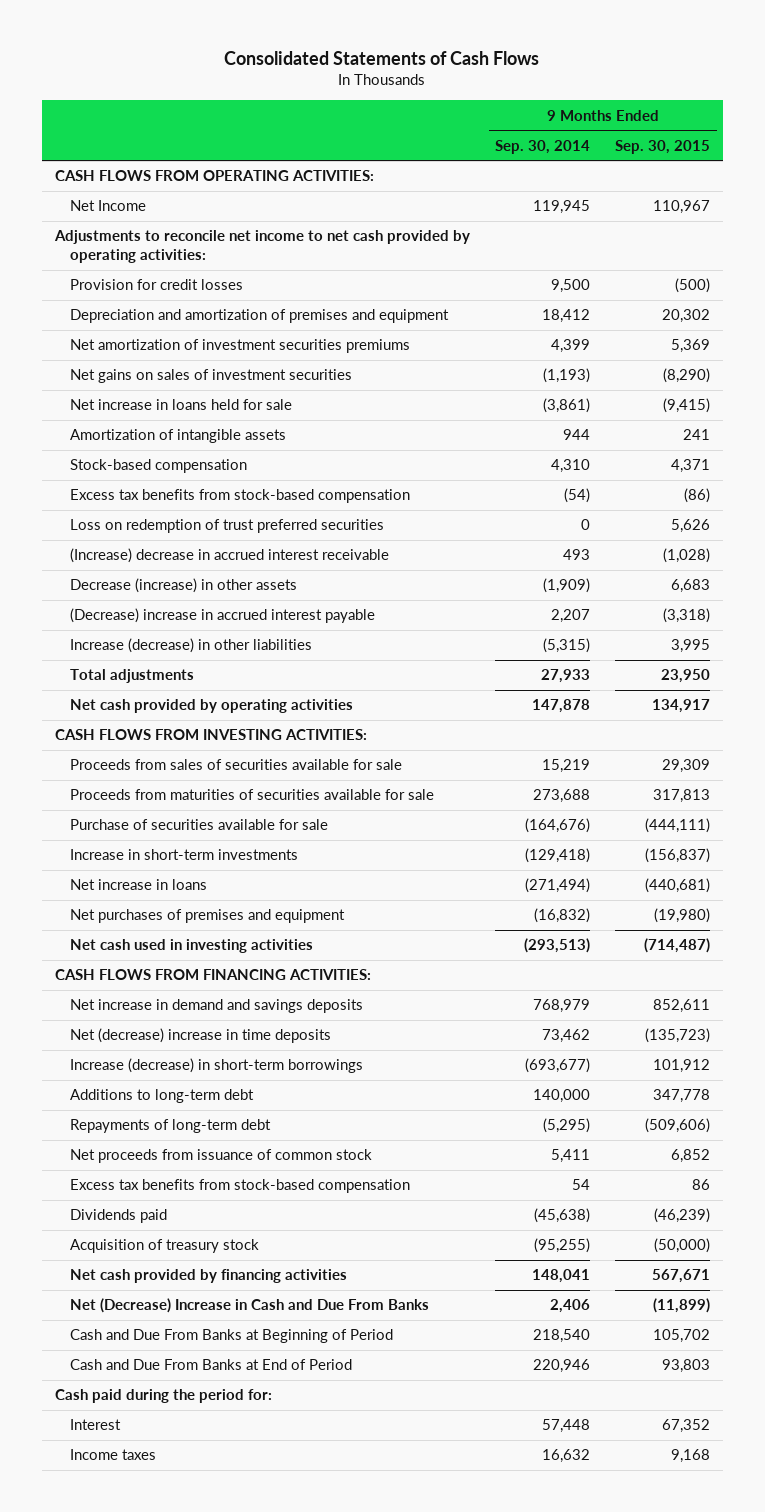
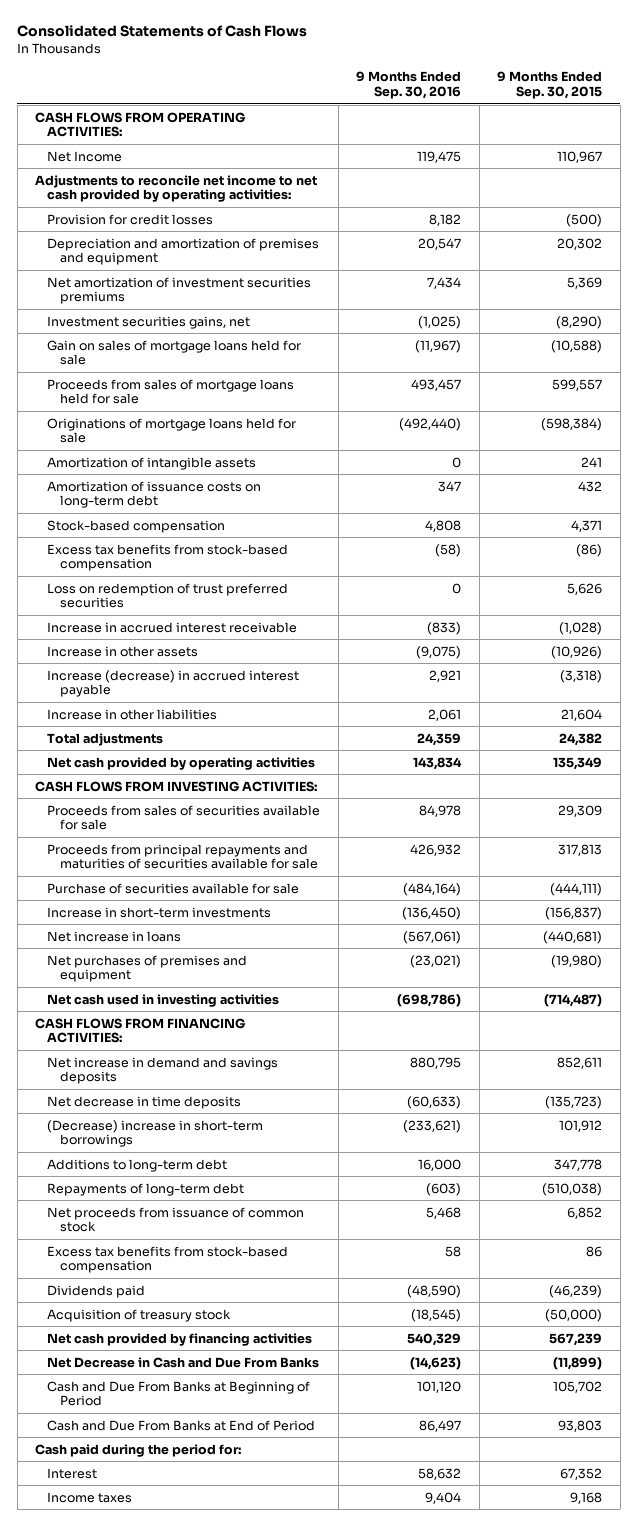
[494,139,590,154] Sep. 30, 2014 -> none
none -> [356,71,462,99] 9 Months Ended Sep. 30, 2016
[70,369,353,384] Net gains on sales of investment securities -> [47,315,251,329] Investment securities gains, net
[70,399,293,411] Net increase in loans held for sale -> [47,339,302,366] Gain on sales of mortgage loans held for sale
[663,398,711,414] (9,415) -> [551,339,603,353] (10,588)
none -> [47,378,295,405] Proceeds from sales of mortgage loans held for sale
none -> [47,417,297,444] Originations of mortgage loans held for sale
none -> [47,480,262,509] Amortization of issuance costs on long-term debt
[70,548,390,564] (Increase) decrease in accrued interest receivable -> [47,621,298,633] Increase in accrued interest receivable
[70,578,298,594] Decrease (increase) in other assets -> [47,645,199,657] Increase in other assets
[671,579,711,594] 6,683 -> [551,645,603,659] (10,926)
[70,608,376,624] (Decrease) increase in accrued interest payable -> [47,669,300,698] Increase (decrease) in accrued interest payable
[70,638,313,654] Increase (decrease) in other liabilities -> [47,708,218,720] Increase in other liabilities
[671,639,711,654] 3,995 -> [561,708,603,721] 21,604
[661,669,711,684] 23,950 -> [559,732,603,746] 24,382
[652,699,711,714] 134,917 -> [553,756,603,770] 135,349
[70,789,435,801] Proceeds from maturities of securities available for sale -> [47,843,318,870] Proceeds from principal repayments and maturities of securities available for sale
[70,1028,332,1044] Net (decrease) increase in time deposits -> [47,1095,242,1109] Net decrease in time deposits
[70,1058,364,1074] Increase (decrease) in short-term borrowings -> [47,1119,264,1148] (Decrease) increase in short-term borrowings
[645,1118,711,1134] (509,606) -> [542,1182,603,1196] (510,038)
[652,1269,711,1284] 567,671 -> [549,1332,603,1346] 567,239
[70,1298,430,1314] Net (Decrease) Increase in Cash and Due From Banks -> [47,1356,320,1368] Net Decrease in Cash and Due From Banks

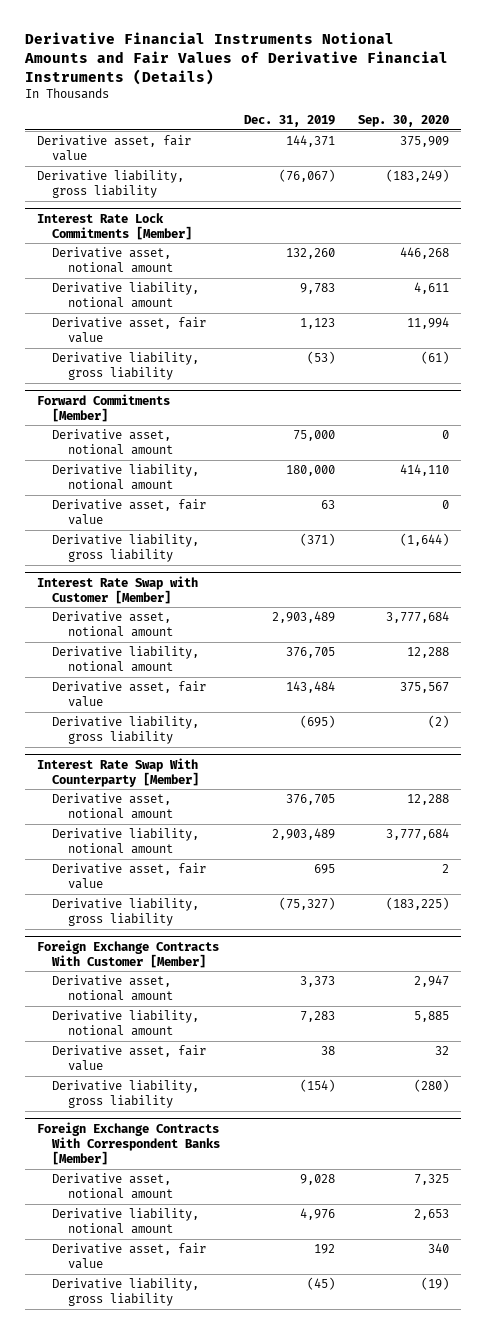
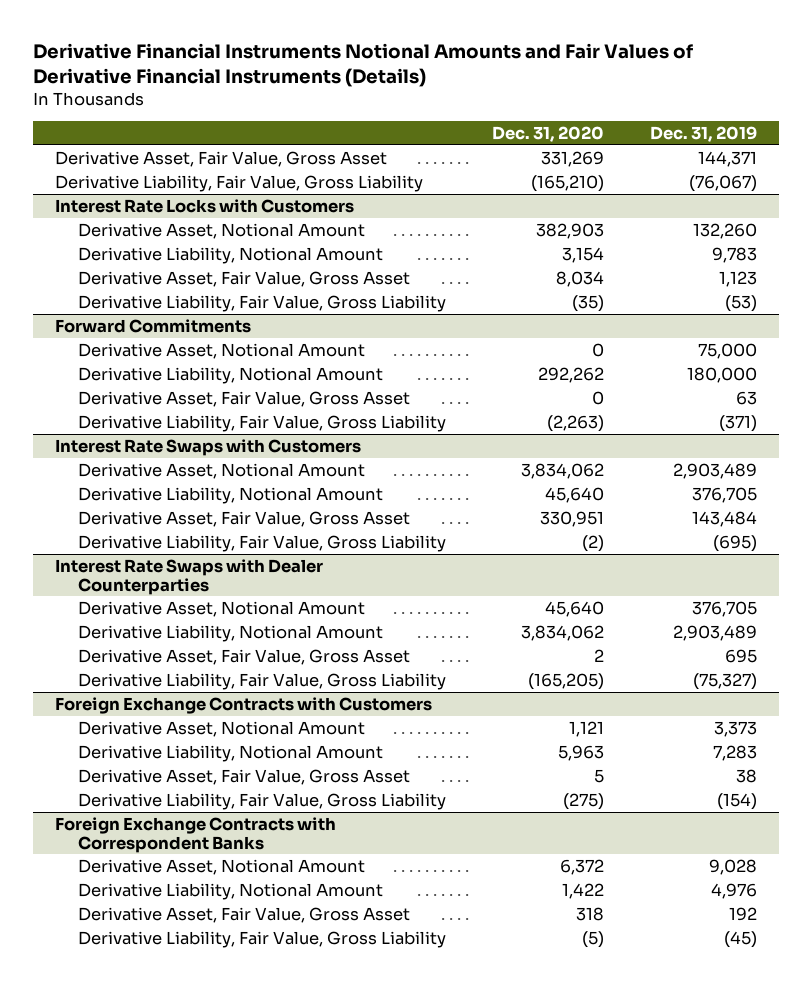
[357,115,449,128] Sep. 30, 2020 -> none
none -> [491,125,604,142] Dec. 31, 2020
[36,134,191,162] Derivative asset, fair value -> [55,150,388,167] Derivative Asset, Fair Value, Gross Asset
[36,169,184,199] Derivative liability, gross liability -> [55,174,424,192] Derivative Liability, Fair Value, Gross Liability
[36,212,193,240] Interest Rate Lock Commitments [Member] -> [55,198,355,213] Interest Rate Locks with Customers
[52,246,173,274] Derivative asset, notional amount -> [78,222,366,239] Derivative Asset, Notional Amount
[52,281,200,309] Derivative liability, notional amount -> [78,246,384,264] Derivative Liability, Notional Amount
[52,316,207,344] Derivative asset, fair value -> [78,270,411,287] Derivative Asset, Fair Value, Gross Asset
[52,351,200,381] Derivative liability, gross liability -> [78,294,447,312] Derivative Liability, Fair Value, Gross Liability
[36,393,170,422] Forward Commitments [Member] -> [55,318,252,333] Forward Commitments
[52,428,173,456] Derivative asset, notional amount -> [78,342,366,359] Derivative Asset, Notional Amount
[52,463,200,491] Derivative liability, notional amount -> [78,366,384,384] Derivative Liability, Notional Amount
[52,498,207,526] Derivative asset, fair value -> [78,390,411,407] Derivative Asset, Fair Value, Gross Asset
[52,533,200,563] Derivative liability, gross liability -> [78,414,447,432] Derivative Liability, Fair Value, Gross Liability
[36,575,198,604] Interest Rate Swap with Customer [Member] -> [55,438,362,456] Interest Rate Swaps with Customers
[52,610,173,638] Derivative asset, notional amount -> [78,462,366,479] Derivative Asset, Notional Amount
[52,645,200,673] Derivative liability, notional amount -> [78,486,384,504] Derivative Liability, Notional Amount
[52,680,207,708] Derivative asset, fair value -> [78,510,411,527] Derivative Asset, Fair Value, Gross Asset
[52,715,200,745] Derivative liability, gross liability -> [78,534,447,552] Derivative Liability, Fair Value, Gross Liability
[36,757,200,787] Interest Rate Swap With Counterparty [Member] -> [55,558,324,595] Interest Rate Swaps with Dealer Counterparties
[52,792,173,820] Derivative asset, notional amount -> [78,600,366,617] Derivative Asset, Notional Amount
[52,827,200,855] Derivative liability, notional amount -> [78,624,384,642] Derivative Liability, Notional Amount
[52,862,207,890] Derivative asset, fair value -> [78,648,411,665] Derivative Asset, Fair Value, Gross Asset
[52,897,200,927] Derivative liability, gross liability -> [78,672,447,690] Derivative Liability, Fair Value, Gross Liability
[36,939,219,968] Foreign Exchange Contracts With Customer [Member] -> [55,696,433,714] Foreign Exchange Contracts with Customers
[52,974,173,1002] Derivative asset, notional amount -> [78,720,366,737] Derivative Asset, Notional Amount
[52,1009,200,1037] Derivative liability, notional amount -> [78,744,384,762] Derivative Liability, Notional Amount
[52,1044,207,1072] Derivative asset, fair value -> [78,768,411,785] Derivative Asset, Fair Value, Gross Asset
[52,1079,200,1109] Derivative liability, gross liability -> [78,792,447,810] Derivative Liability, Fair Value, Gross Liability
[36,1121,221,1166] Foreign Exchange Contracts With Correspondent Banks [Member] -> [55,816,337,853] Foreign Exchange Contracts with Correspondent Banks
[52,1172,173,1200] Derivative asset, notional amount -> [78,858,366,875] Derivative Asset, Notional Amount
[52,1207,200,1235] Derivative liability, notional amount -> [78,882,384,900] Derivative Liability, Notional Amount
[52,1242,207,1270] Derivative asset, fair value -> [78,906,411,923] Derivative Asset, Fair Value, Gross Asset
[52,1277,200,1307] Derivative liability, gross liability -> [78,930,447,948] Derivative Liability, Fair Value, Gross Liability

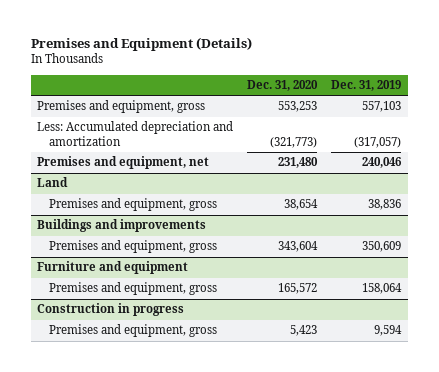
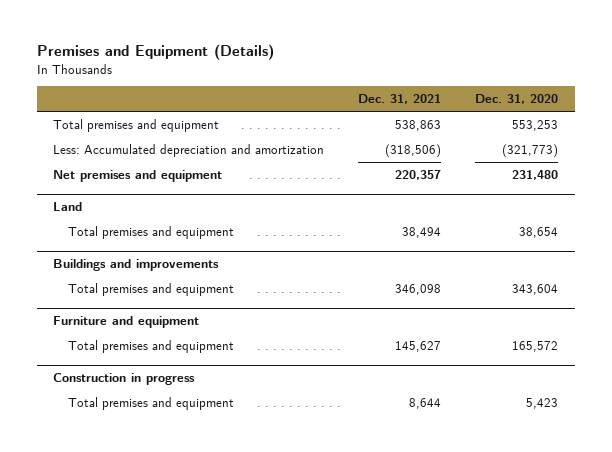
[331,80,402,92] Dec. 31, 2019 -> none
none -> [358,94,442,105] Dec. 31, 2021
[37,100,206,114] Premises and equipment, gross -> [53,118,220,132] Total premises and equipment
[37,156,210,170] Premises and equipment, net -> [53,169,223,182] Net premises and equipment
[48,198,217,212] Premises and equipment, gross -> [67,225,234,239] Total premises and equipment
[48,240,217,254] Premises and equipment, gross -> [67,282,234,296] Total premises and equipment
[48,282,217,296] Premises and equipment, gross -> [67,339,234,353] Total premises and equipment
[48,324,217,338] Premises and equipment, gross -> [67,396,234,410] Total premises and equipment

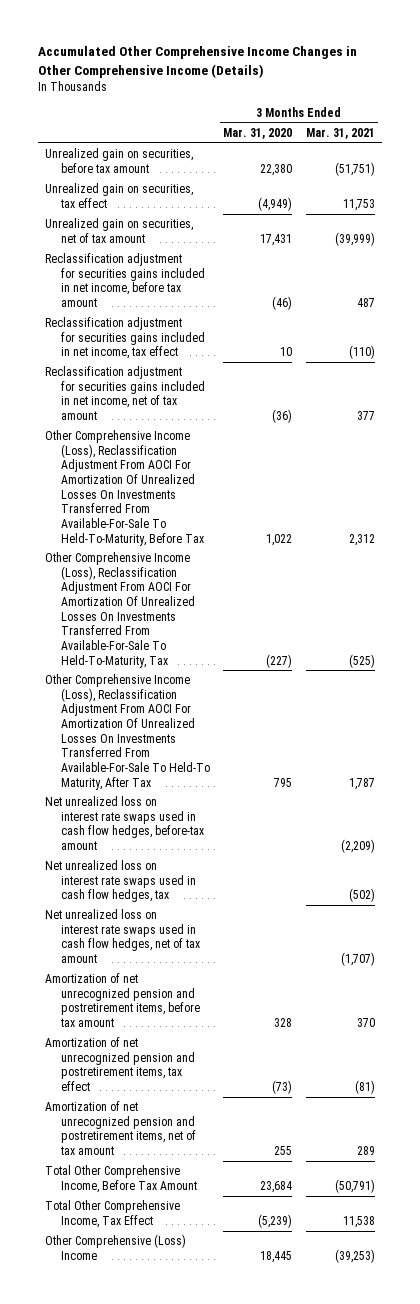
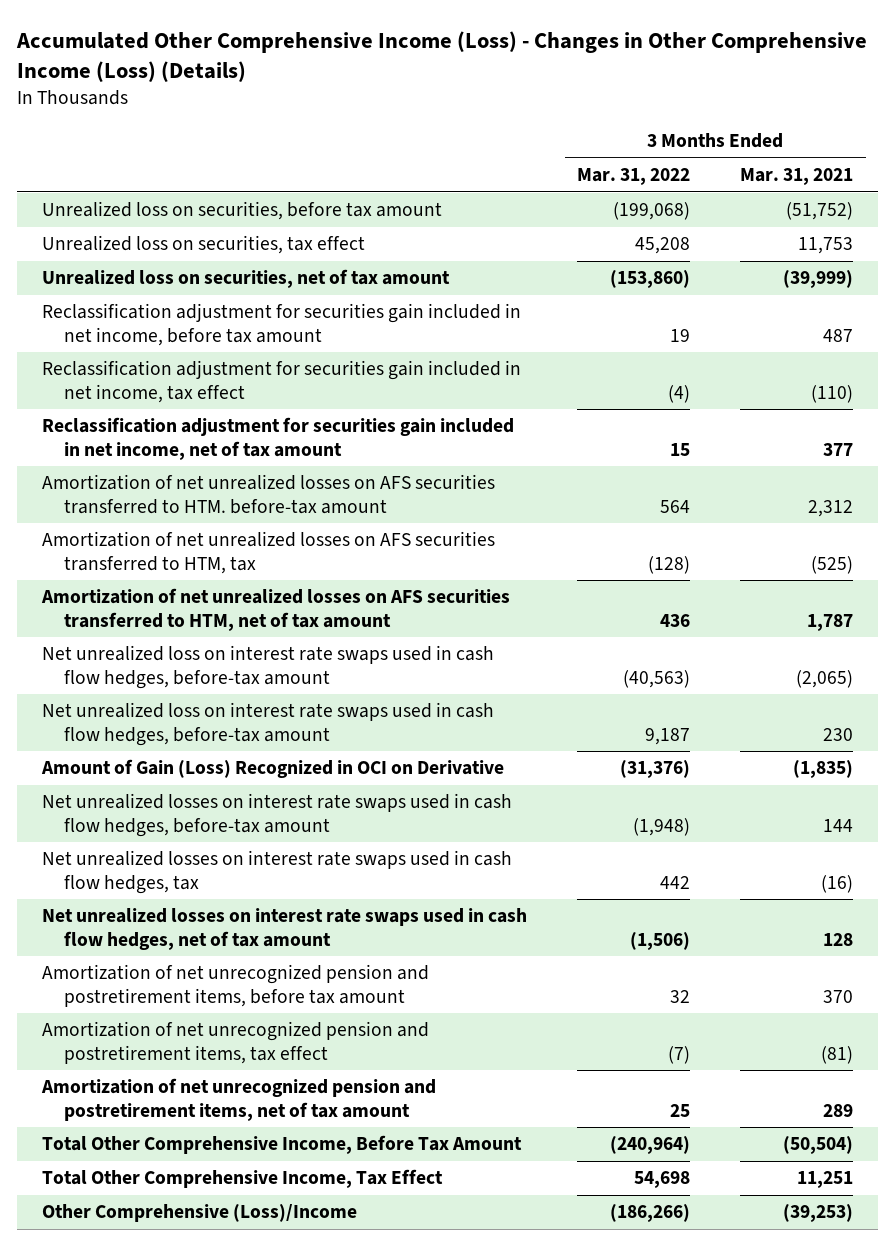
[38,46,358,78] Accumulated Other Comprehensive Income Changes in Other Comprehensive Income (Details) -> [16,30,868,83] Accumulated Other Comprehensive Income (Loss) - Changes in Other Comprehensive Income (Loss) (Details)
[223,128,293,140] Mar. 31, 2020 -> none
none -> [577,168,691,186] Mar. 31, 2022
[44,148,193,173] Unrealized gain on securities, before tax amount -> [42,201,443,221] Unrealized loss on securities, before tax amount
[334,161,375,176] (51,751) -> [786,202,854,221] (51,752)
[44,183,193,208] Unrealized gain on securities, tax effect -> [42,235,366,255] Unrealized loss on securities, tax effect
[44,218,193,243] Unrealized gain on securities, net of tax amount -> [42,269,451,289] Unrealized loss on securities, net of tax amount
[44,253,205,308] Reclassification adjustment for securities gains included in net income, before tax amount -> [42,303,522,347] Reclassification adjustment for securities gain included in net income, before tax amount
[44,317,205,360] Reclassification adjustment for securities gains included in net income, tax effect -> [42,360,522,404] Reclassification adjustment for securities gain included in net income, tax effect
[44,366,205,421] Reclassification adjustment for securities gains included in net income, net of tax amount -> [42,417,515,461] Reclassification adjustment for securities gain included in net income, net of tax amount
[44,430,204,546] Other Comprehensive Income (Loss), Reclassification Adjustment From AOCI For Amortization Of Unrealized Losses On Investments Transferred From Available-For-Sale To Held-To-Maturity, Before Tax -> [42,474,496,515] Amortization of net unrealized losses on AFS securities transferred to HTM. before-tax amount
[44,552,195,668] Other Comprehensive Income (Loss), Reclassification Adjustment From AOCI For Amortization Of Unrealized Losses On Investments Transferred From Available-For-Sale To Held-To-Maturity, Tax -> [42,531,496,575] Amortization of net unrealized losses on AFS securities transferred to HTM, tax
[44,674,210,790] Other Comprehensive Income (Loss), Reclassification Adjustment From AOCI For Amortization Of Unrealized Losses On Investments Transferred From Available-For-Sale To Held-To Maturity, After Tax -> [41,588,511,632] Amortization of net unrealized losses on AFS securities transferred to HTM, net of tax amount
[340,839,375,854] (2,209) -> [796,670,854,689] (2,065)
none -> [42,702,495,747] Net unrealized loss on interest rate swaps used in cash flow hedges, before-tax amount
none -> [41,759,505,779] Amount of Gain (Loss) Recognized in OCI on Derivative
none -> [42,793,513,838] Net unrealized losses on interest rate swaps used in cash flow hedges, before-tax amount
[44,860,196,903] Net unrealized loss on interest rate swaps used in cash flow hedges, tax -> [42,850,513,895] Net unrealized losses on interest rate swaps used in cash flow hedges, tax
[348,888,375,903] (502) -> [821,875,854,894] (16)
[44,909,200,964] Net unrealized loss on interest rate swaps used in cash flow hedges, net of tax amount -> [42,908,528,951] Net unrealized losses on interest rate swaps used in cash flow hedges, net of tax amount
[340,952,375,967] (1,707) -> [823,933,854,947] 128
[334,1178,375,1193] (50,791) -> [783,1136,854,1155] (50,504)
[342,1215,375,1228] 11,538 -> [797,1171,854,1189] 11,251
[44,1234,186,1260] Other Comprehensive (Loss) Income -> [42,1204,358,1223] Other Comprehensive (Loss)/Income

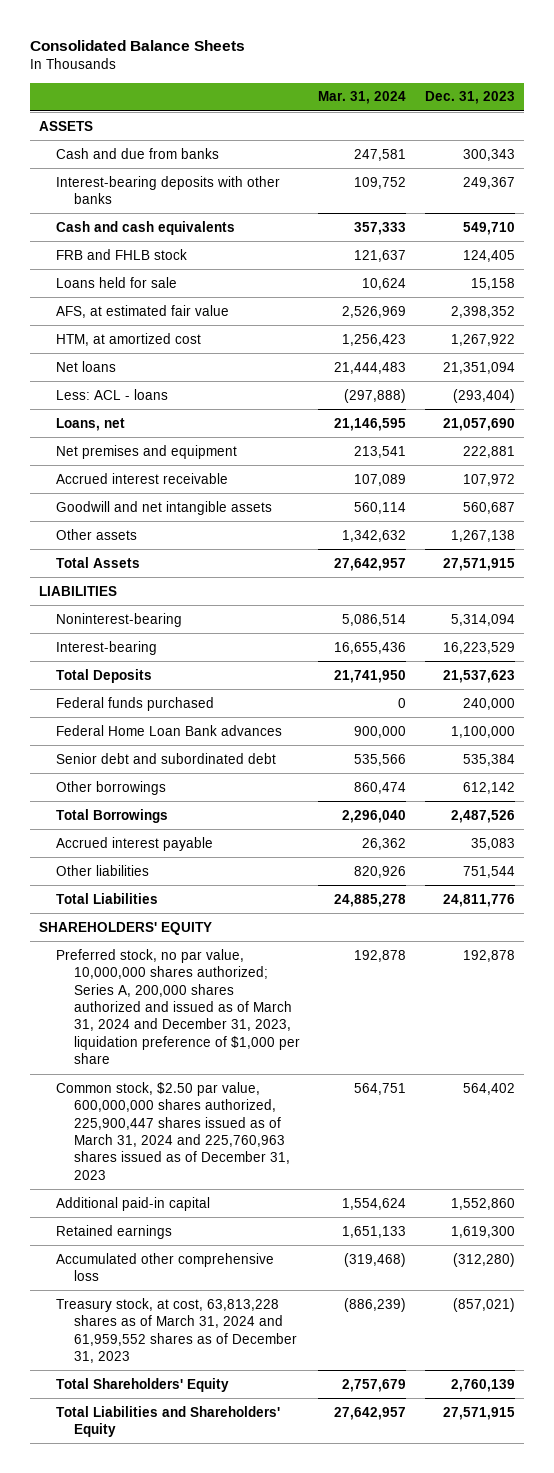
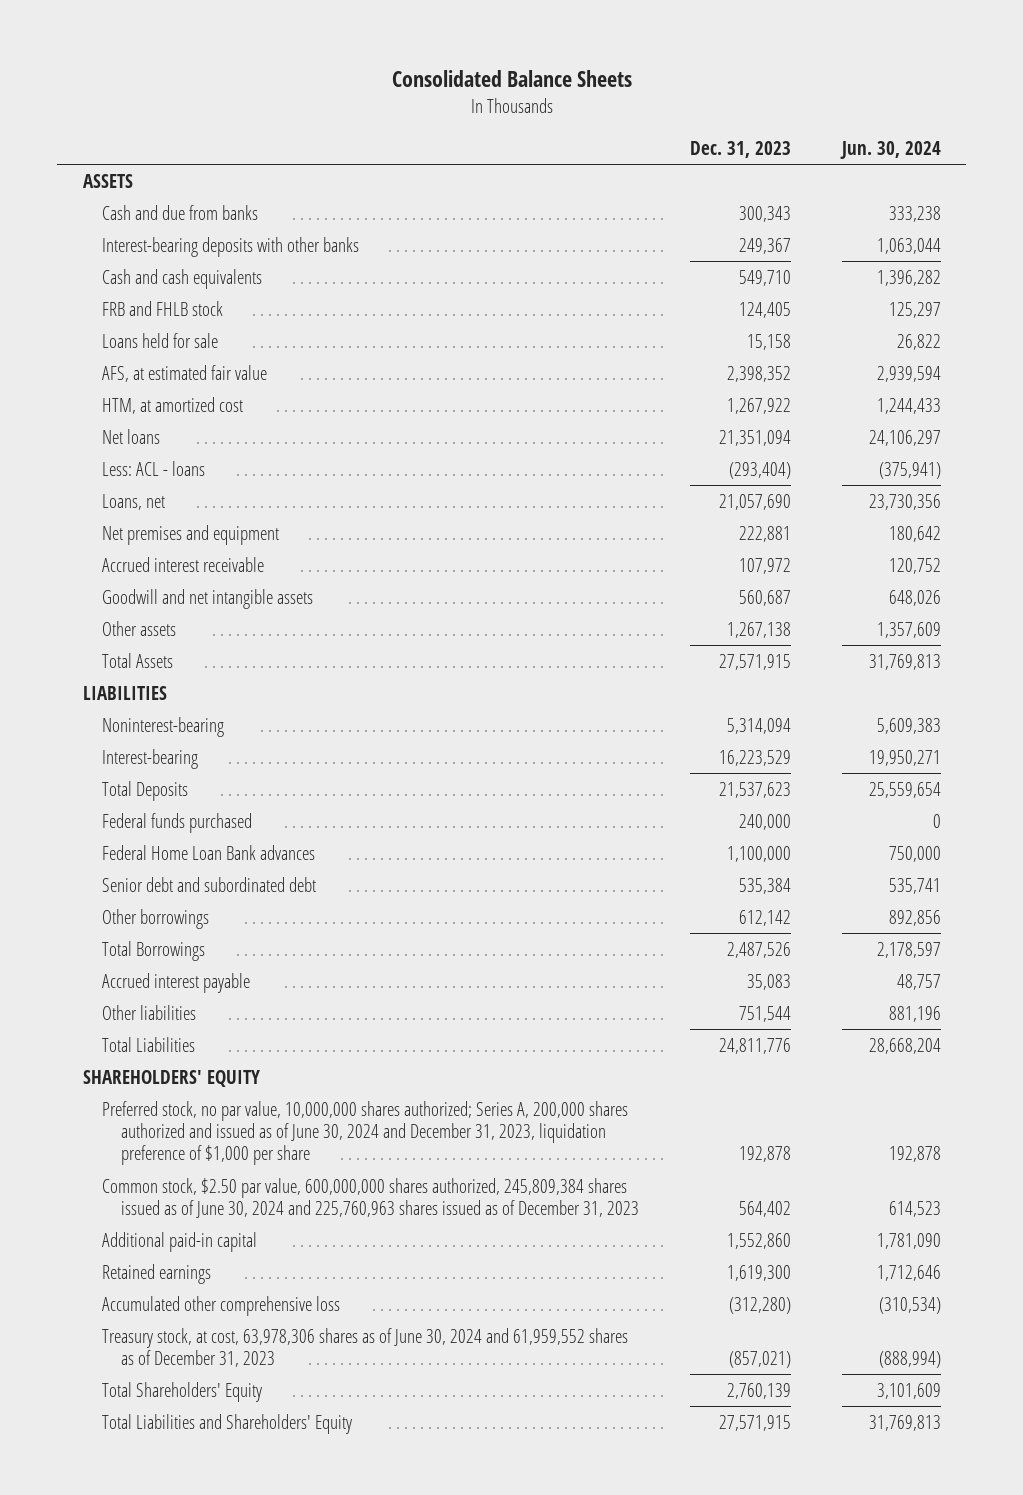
[318,91,407,105] Mar. 31, 2024 -> none
none -> [839,140,941,159] Jun. 30, 2024
[56,948,300,1065] Preferred stock, no par value, 10,000,000 shares authorized; Series A, 200,000 shares authorized and issued as of March 31, 2024 and December 31, 2023, liquidation preference of $1,000 per share -> [101,1100,628,1166] Preferred stock, no par value, 10,000,000 shares authorized; Series A, 200,000 shares authorized and issued as of June 30, 2024 and December 31, 2023, liquidation preference of $1,000 per share
[56,1081,290,1180] Common stock, $2.50 par value, 600,000,000 shares authorized, 225,900,447 shares issued as of March 31, 2024 and 225,760,963 shares issued as of December 31, 2023 -> [101,1177,640,1219] Common stock, $2.50 par value, 600,000,000 shares authorized, 245,809,384 shares issued as of June 30, 2024 and 225,760,963 shares issued as of December 31, 2023
[56,1297,297,1364] Treasury stock, at cost, 63,813,228 shares as of March 31, 2024 and 61,959,552 shares as of December 31, 2023 -> [101,1327,628,1368] Treasury stock, at cost, 63,978,306 shares as of June 30, 2024 and 61,959,552 shares as of December 31, 2023

